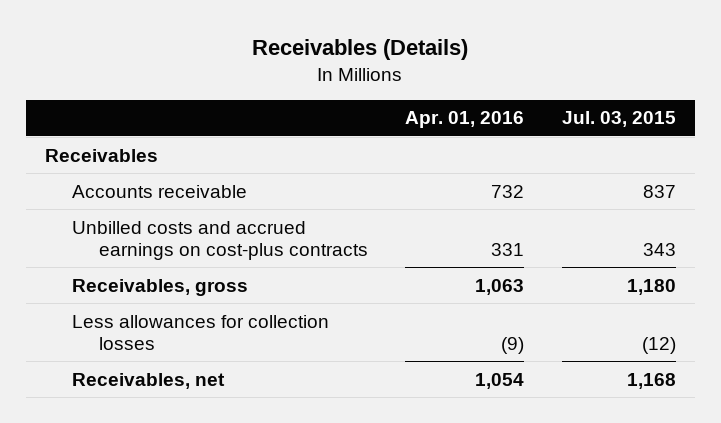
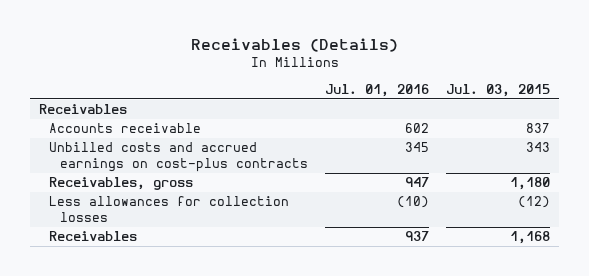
[405,111,525,129] Apr. 01, 2016 -> none
none -> [325,84,430,98] Jul. 01, 2016
[71,372,225,389] Receivables, net -> [49,231,138,242] Receivables

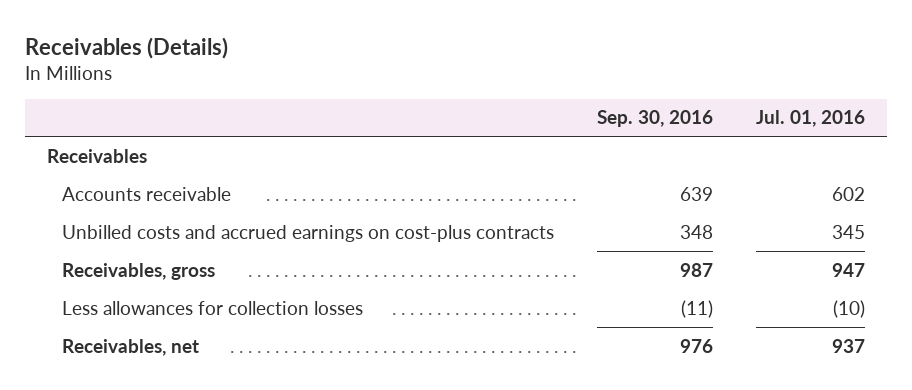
[446,84,551,98] Jul. 03, 2015 -> none
none -> [597,110,714,128] Sep. 30, 2016
[49,231,138,242] Receivables -> [62,338,200,356] Receivables, net

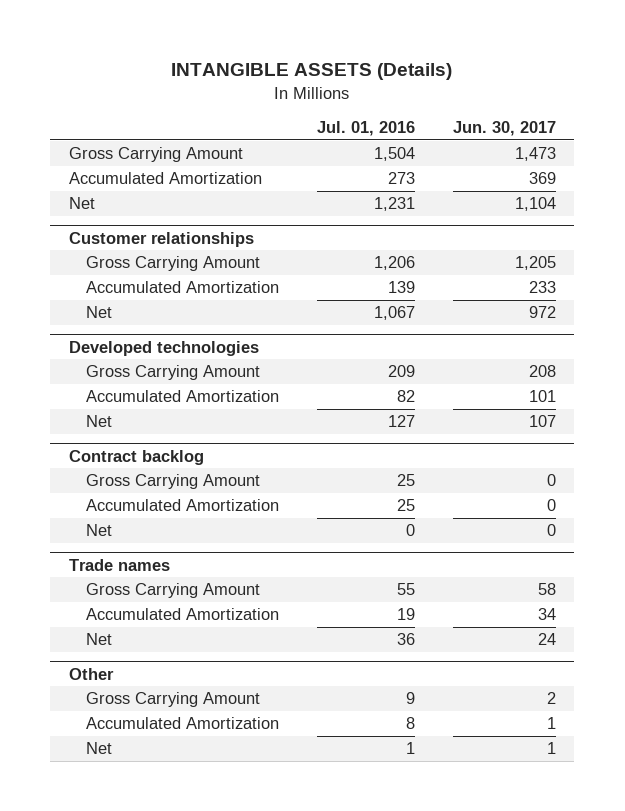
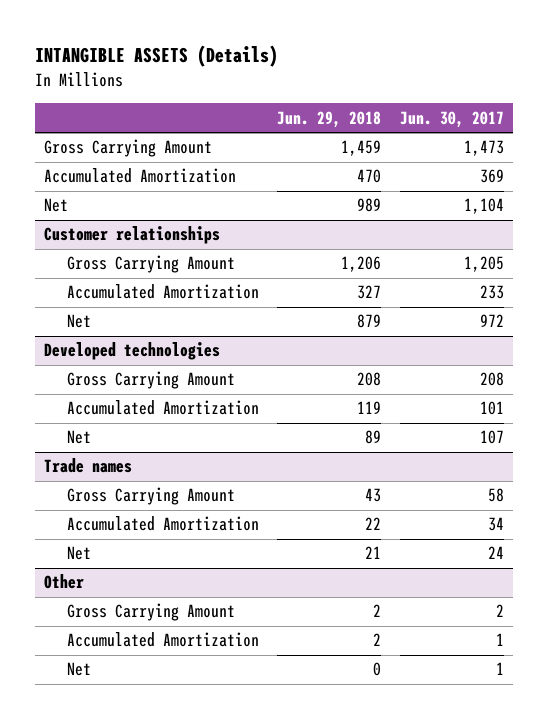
[316,121,415,137] Jul. 01, 2016 -> none
none -> [277,110,382,128] Jun. 29, 2018
[69,449,205,465] Contract backlog -> none
[86,474,261,490] Gross Carrying Amount -> none
[86,499,280,512] Accumulated Amortization -> none
[86,524,113,537] Net -> none

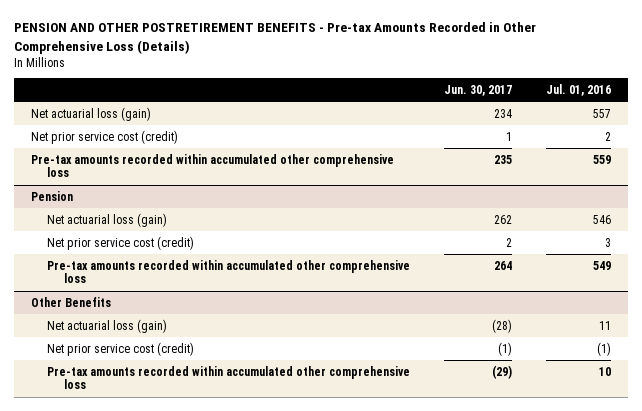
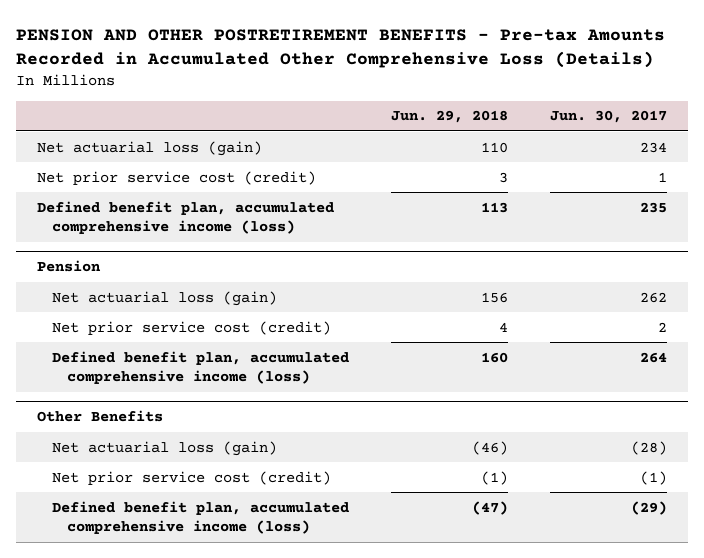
[13,22,536,54] PENSION AND OTHER POSTRETIREMENT BENEFITS - Pre-tax Amounts Recorded in Other Comprehensive Loss (Details) -> [15,28,665,69] PENSION AND OTHER POSTRETIREMENT BENEFITS - Pre-tax Amounts Recorded in Accumulated Other Comprehensive Loss (Details)
[545,83,611,96] Jul. 01, 2016 -> none
none -> [391,110,509,124] Jun. 29, 2018
[30,153,394,178] Pre-tax amounts recorded within accumulated other comprehensive loss -> [36,200,334,235] Defined benefit plan, accumulated comprehensive income (loss)
[47,259,411,284] Pre-tax amounts recorded within accumulated other comprehensive loss -> [51,350,349,385] Defined benefit plan, accumulated comprehensive income (loss)
[47,365,411,390] Pre-tax amounts recorded within accumulated other comprehensive loss -> [51,500,349,535] Defined benefit plan, accumulated comprehensive income (loss)

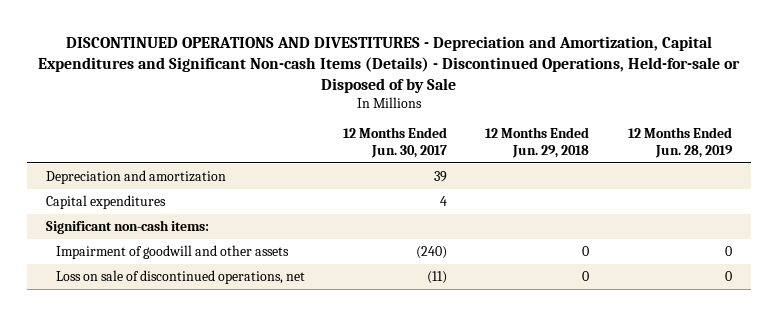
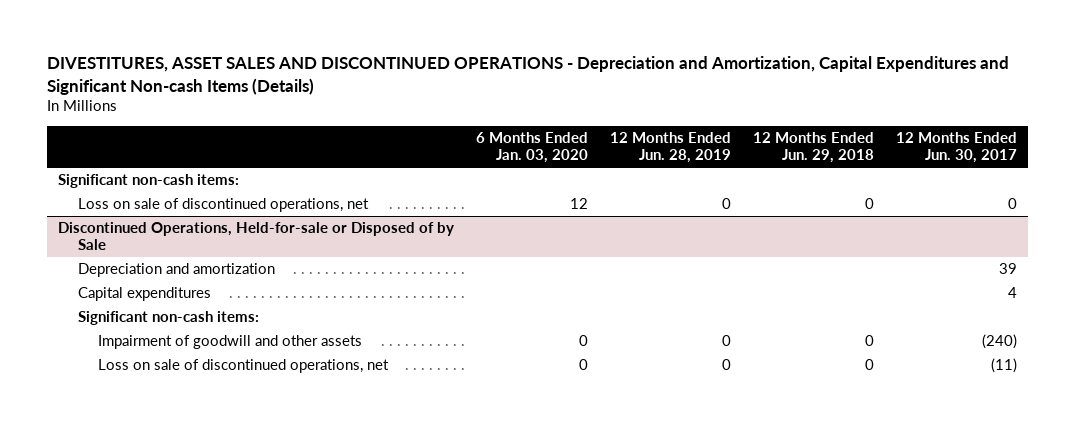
[38,36,741,93] DISCONTINUED OPERATIONS AND DIVESTITURES - Depreciation and Amortization, Capital Expenditures and Significant Non-cash Items (Details) - Discontinued Operations, Held-for-sale or Disposed of by Sale -> [46,56,1009,95] DIVESTITURES, ASSET SALES AND DISCONTINUED OPERATIONS - Depreciation and Amortization, Capital Expenditures and Significant Non-cash Items (Details)
none -> [475,132,588,164] 6 Months Ended Jan. 03, 2020
none -> [57,174,239,189] Significant non-cash items:
none -> [78,198,370,213] Loss on sale of discontinued operations, net
none -> [57,222,454,251] Discontinued Operations, Held-for-sale or Disposed of by Sale

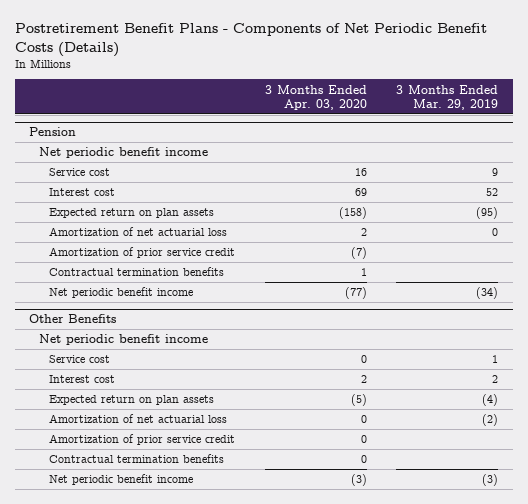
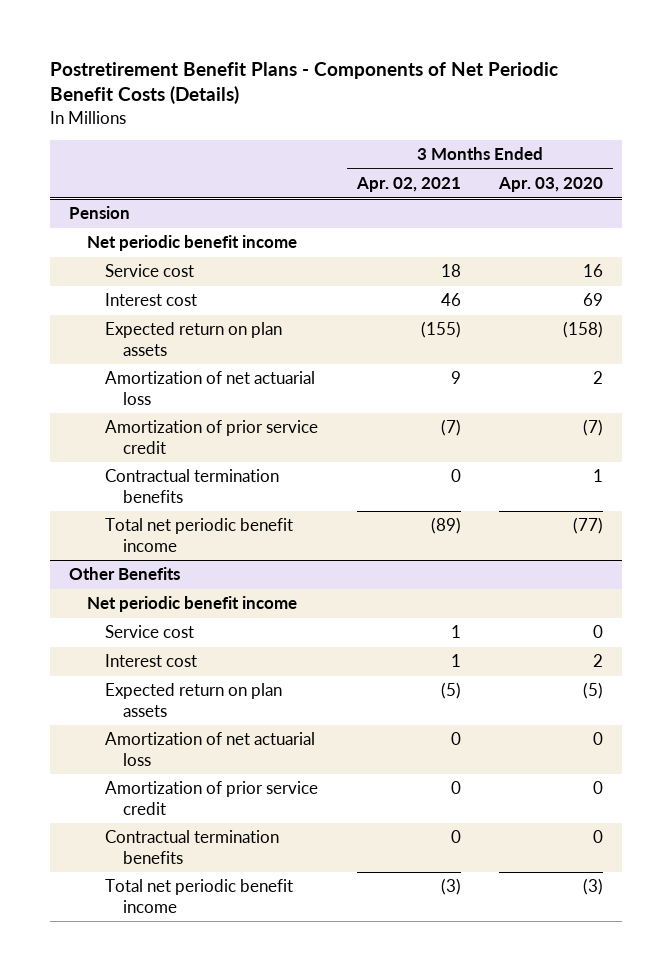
[396,84,499,110] 3 Months Ended Mar. 29, 2019 -> none
none -> [355,177,461,193] Apr. 02, 2021
[49,287,194,299] Net periodic benefit income -> [105,518,294,552] Total net periodic benefit income
[49,474,194,486] Net periodic benefit income -> [105,879,294,913] Total net periodic benefit income

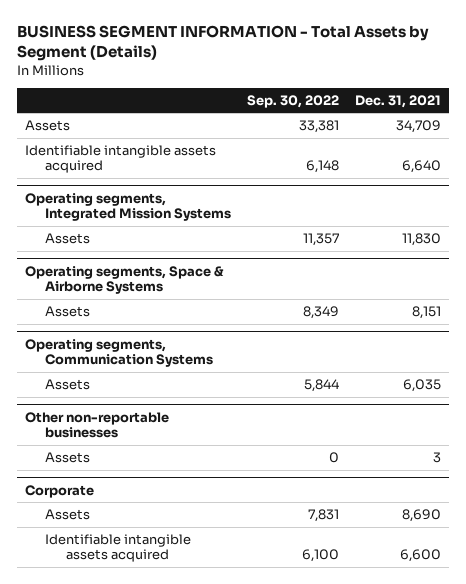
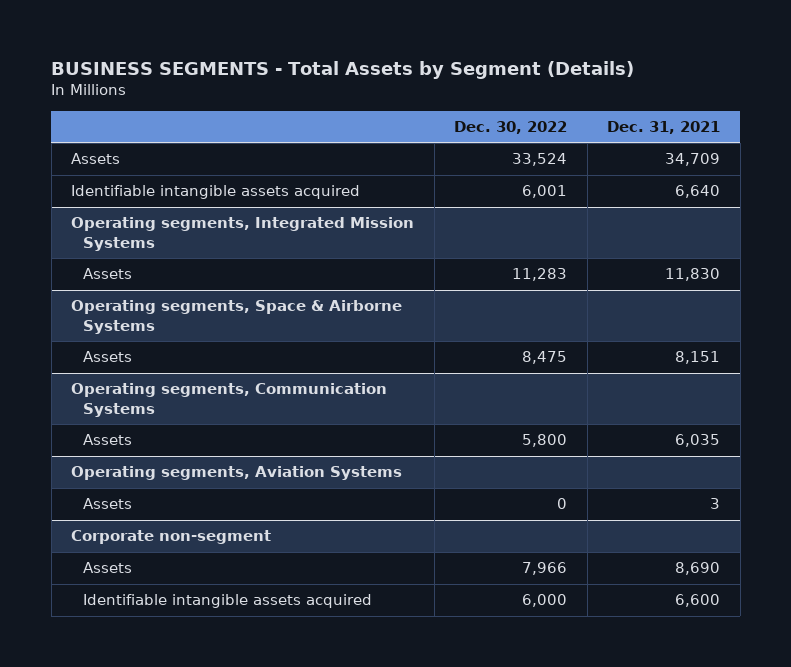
[17,25,430,62] BUSINESS SEGMENT INFORMATION - Total Assets by Segment (Details) -> [51,60,635,79] BUSINESS SEGMENTS - Total Assets by Segment (Details)
[247,94,340,108] Sep. 30, 2022 -> none
none -> [454,120,568,134] Dec. 30, 2022
[25,411,170,438] Other non-reportable businesses -> none
none -> [71,466,403,481] Operating segments, Aviation Systems
[25,484,95,498] Corporate -> [71,530,272,545] Corporate non-segment

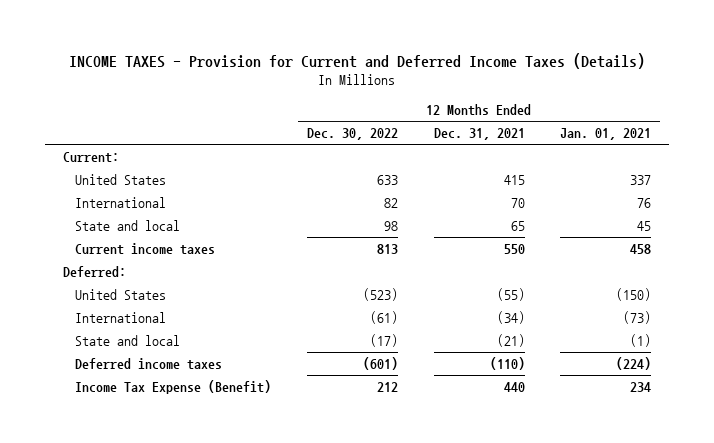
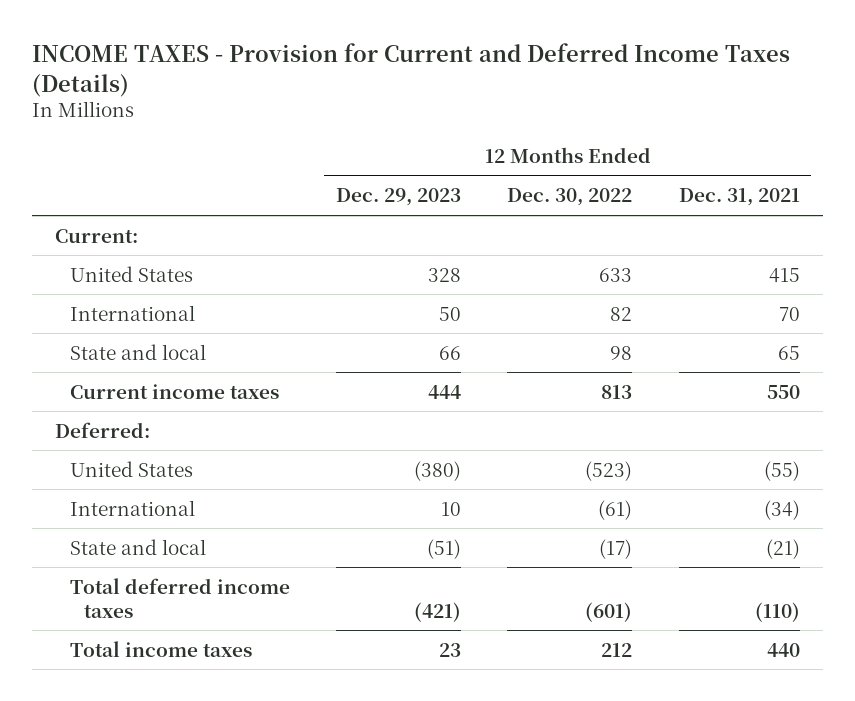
[560,127,652,140] Jan. 01, 2021 -> none
none -> [336,188,462,207] Dec. 29, 2023
[75,357,223,370] Deferred income taxes -> [69,577,290,618] Total deferred income taxes
[75,379,272,394] Income Tax Expense (Benefit) -> [69,640,252,657] Total income taxes

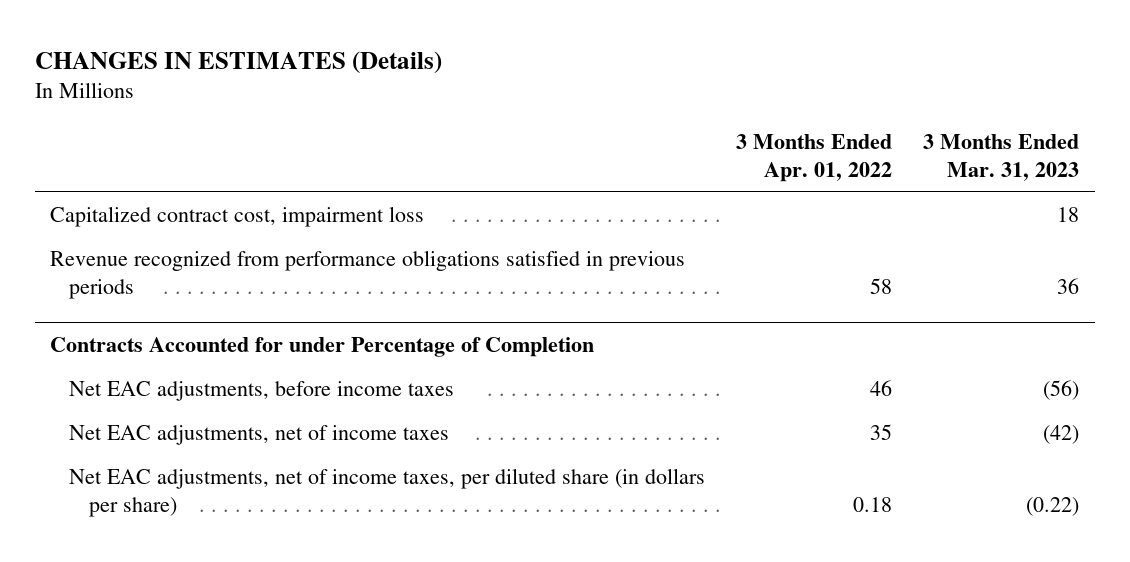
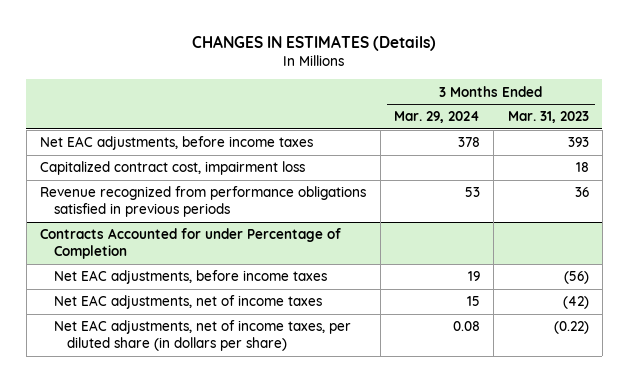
[736,134,893,182] 3 Months Ended Apr. 01, 2022 -> none
none -> [393,111,480,124] Mar. 29, 2024
none -> [40,136,314,151] Net EAC adjustments, before income taxes

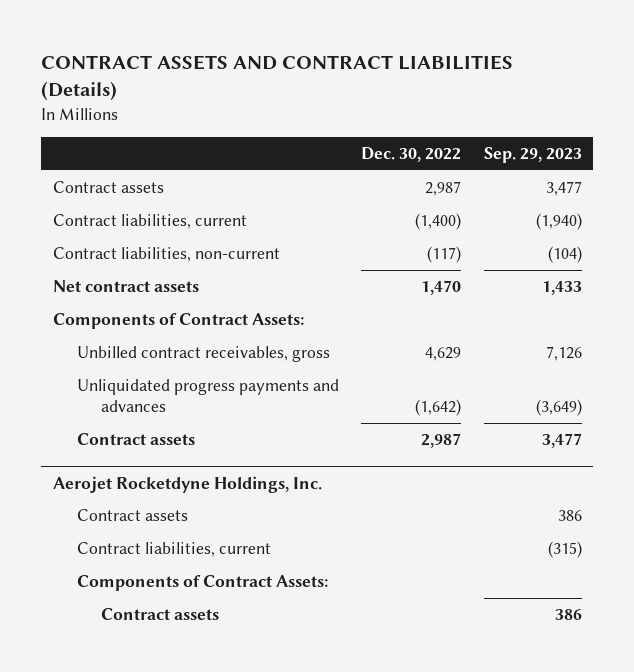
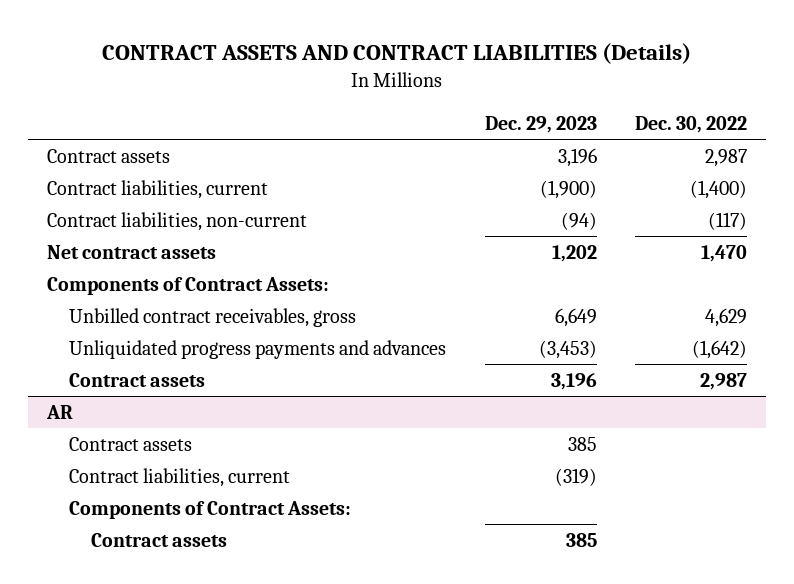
[483,147,582,164] Sep. 29, 2023 -> none
none -> [484,115,597,133] Dec. 29, 2023
[52,475,322,493] Aerojet Rocketdyne Holdings, Inc. -> [46,404,74,419] AR

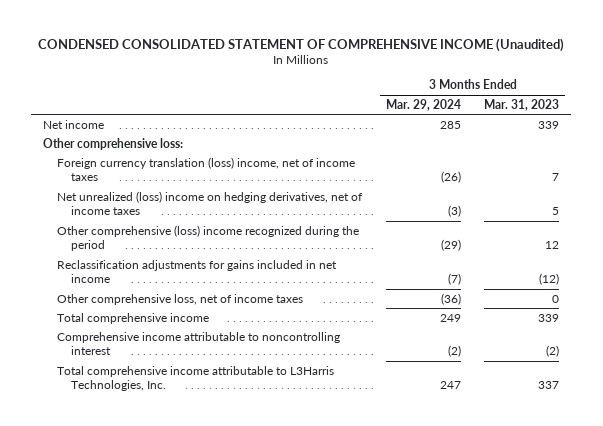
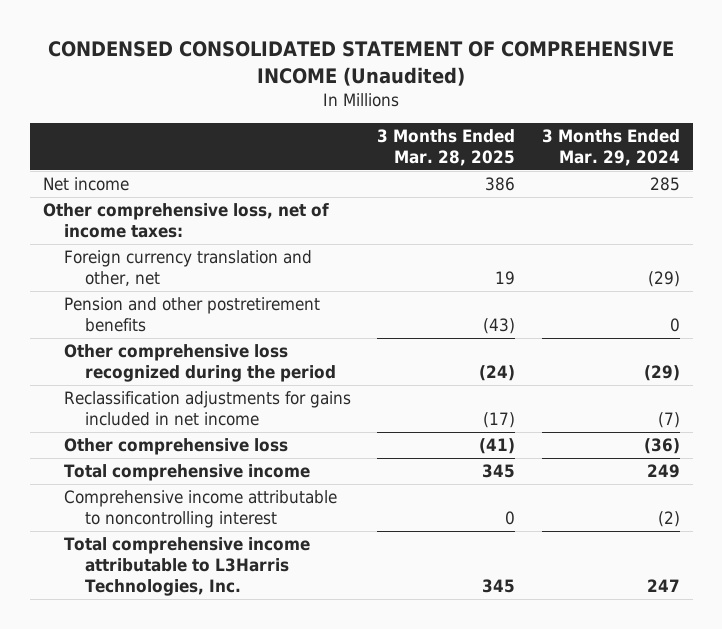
[484,98,560,111] Mar. 31, 2023 -> none
none -> [377,128,516,166] 3 Months Ended Mar. 28, 2025
[57,190,364,216] Net unrealized (loss) income on hedging derivatives, net of income taxes -> none
[43,137,184,150] Other comprehensive loss: -> [42,203,329,239] Other comprehensive loss, net of income taxes:
[57,156,356,182] Foreign currency translation (loss) income, net of income taxes -> [63,250,312,287] Foreign currency translation and other, net
[440,171,461,184] (26) -> [647,271,680,288] (29)
none -> [63,297,320,333] Pension and other postretirement benefits
[57,224,360,252] Other comprehensive (loss) income recognized during the period -> [63,344,337,383] Other comprehensive loss recognized during the period
[57,293,304,305] Other comprehensive loss, net of income taxes -> [63,438,288,456] Other comprehensive loss

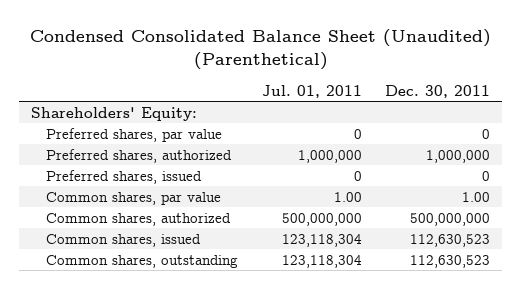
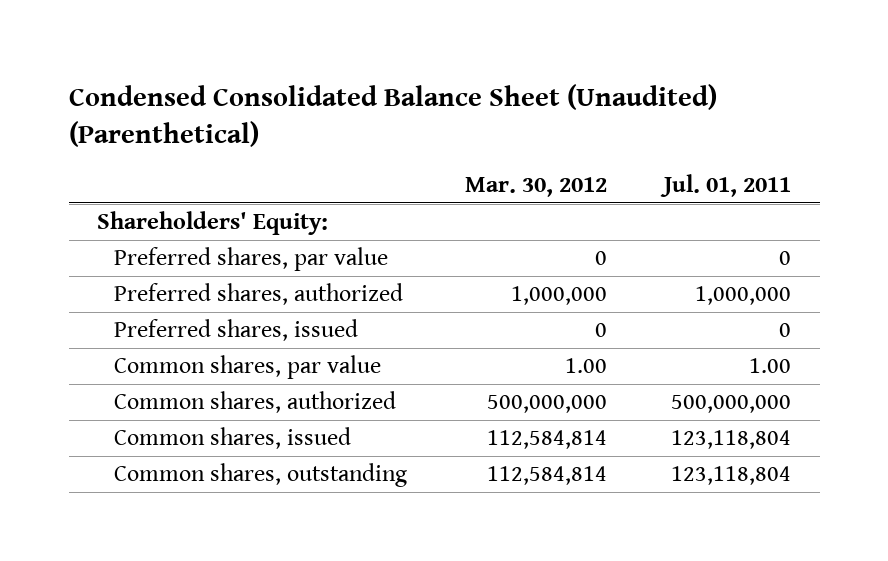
[385,84,491,98] Dec. 30, 2011 -> none
none -> [464,177,607,198] Mar. 30, 2012
[281,233,362,247] 123,118,304 -> [671,430,792,450] 123,118,804
[281,254,362,268] 123,118,304 -> [671,466,792,486] 123,118,804

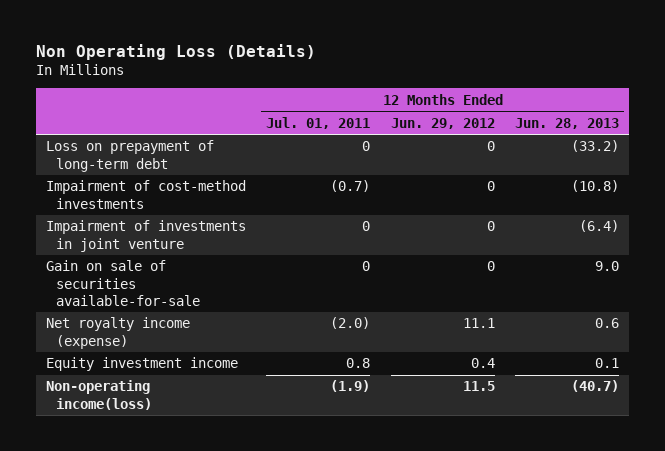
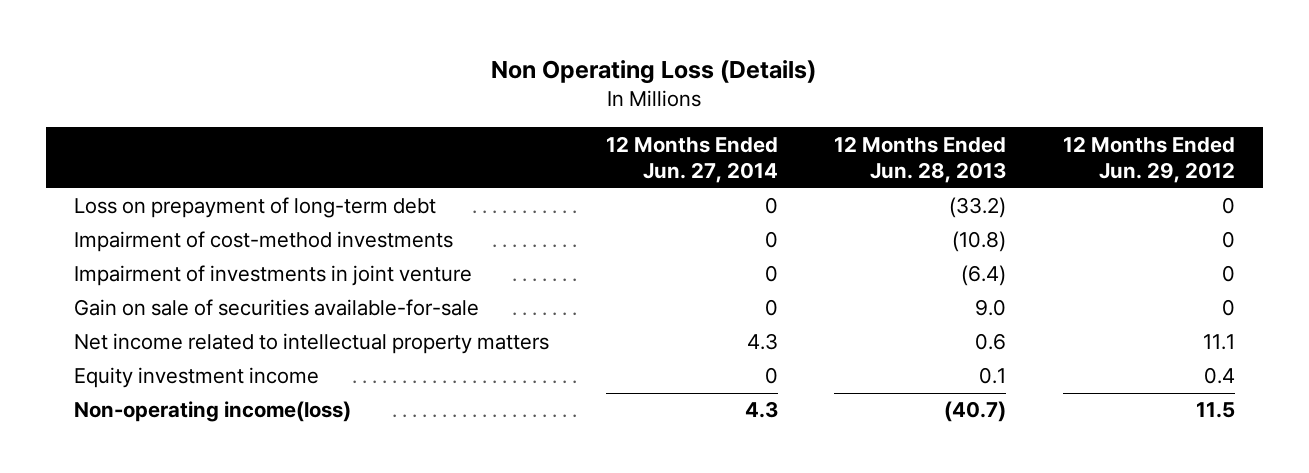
[266,116,371,129] Jul. 01, 2011 -> none
none -> [605,135,778,183] 12 Months Ended Jun. 27, 2014
[45,317,190,349] Net royalty income (expense) -> [74,333,550,355] Net income related to intellectual property matters

